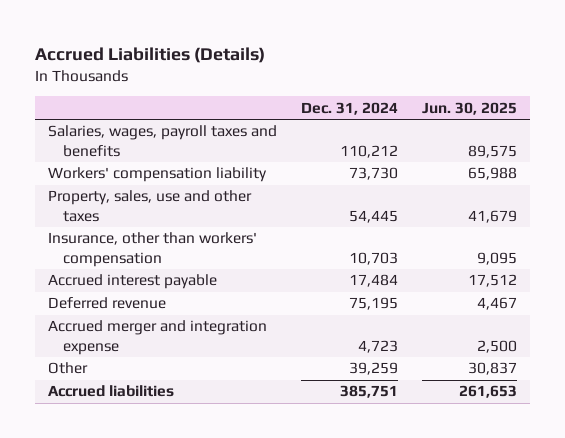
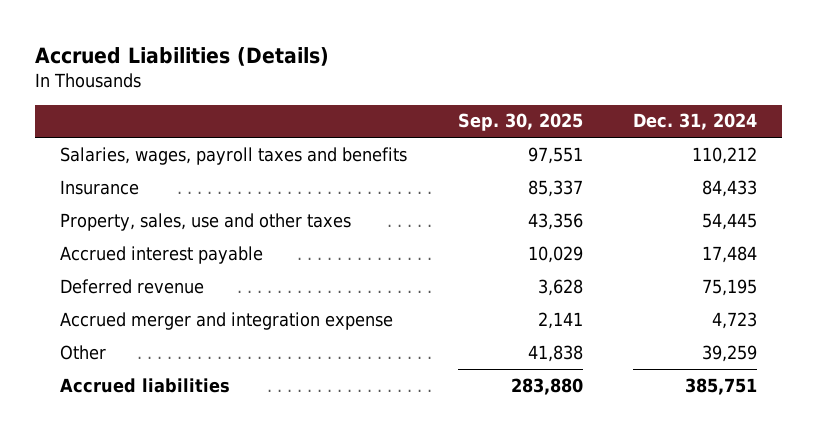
[422,101,518,115] Jun. 30, 2025 -> none
none -> [457,113,583,132] Sep. 30, 2025
[47,167,267,183] Workers' compensation liability -> none
none -> [60,179,140,195] Insurance
[47,232,257,267] Insurance, other than workers' compensation -> none

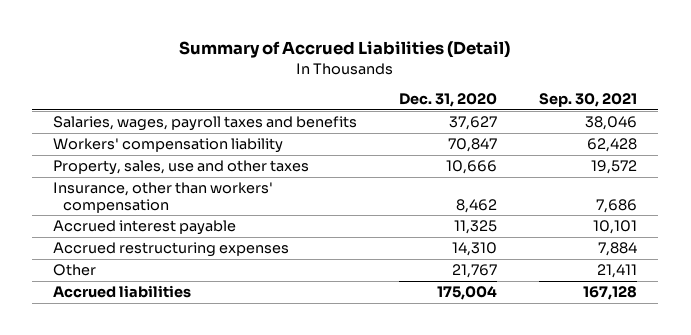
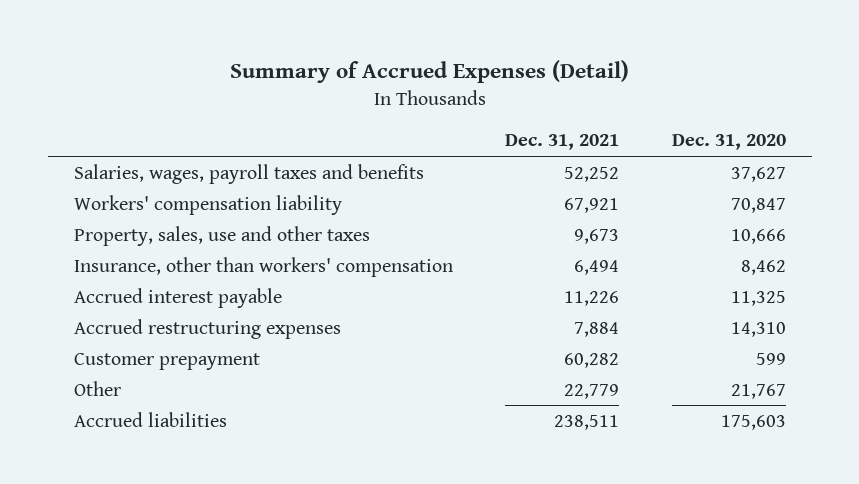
[179,41,511,59] Summary of Accrued Liabilities (Detail) -> [229,60,629,84] Summary of Accrued Expenses (Detail)
[539,93,638,108] Sep. 30, 2021 -> none
none -> [505,134,620,151] Dec. 31, 2021
none -> [73,352,260,370] Customer prepayment
[437,286,498,301] 175,004 -> [720,414,786,430] 175,603

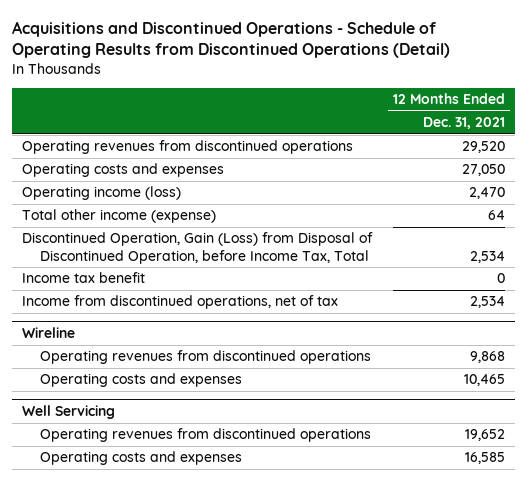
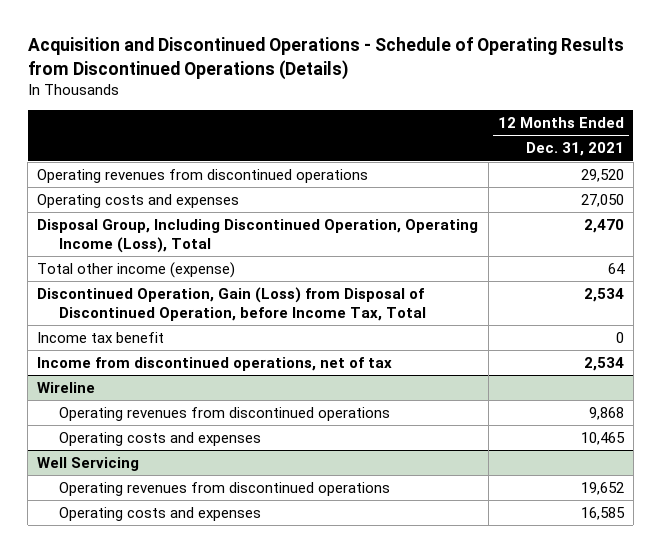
[12,20,451,59] Acquisitions and Discontinued Operations - Schedule of Operating Results from Discontinued Operations (Detail) -> [27,37,624,80] Acquisition and Discontinued Operations - Schedule of Operating Results from Discontinued Operations (Details)
[22,186,182,201] Operating income (loss) -> [37,219,479,253] Disposal Group, Including Discontinued Operation, Operating Income (Loss), Total

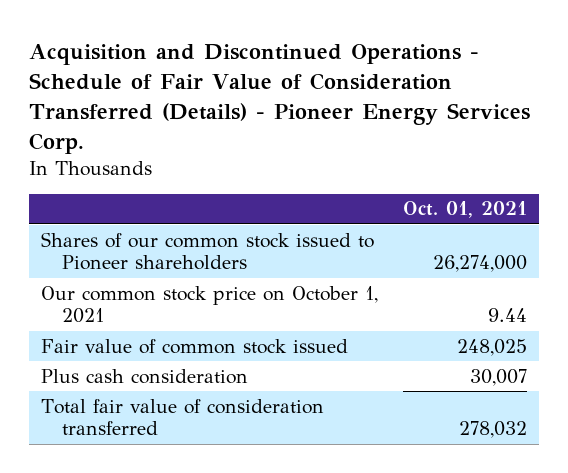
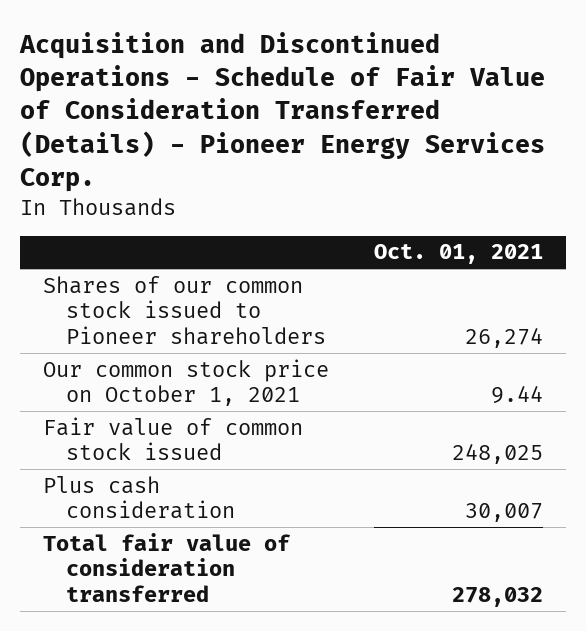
[432,255,527,273] 26,274,000 -> [465,328,544,349] 26,274

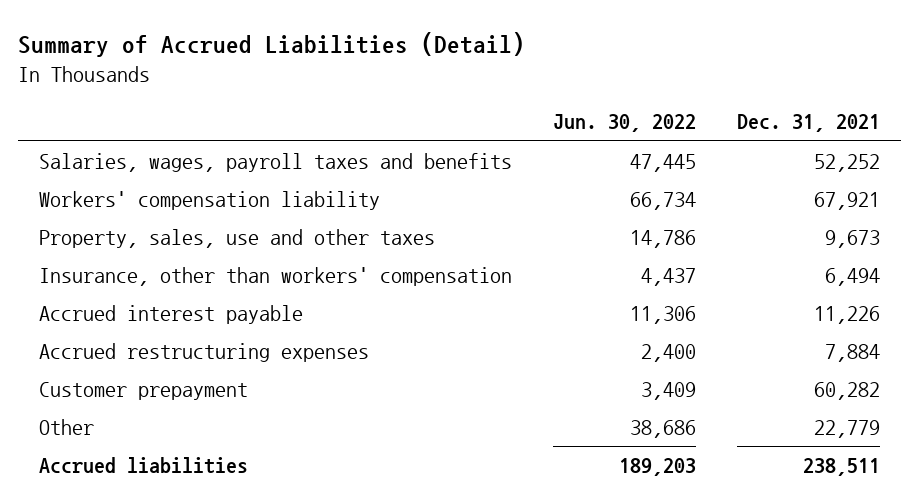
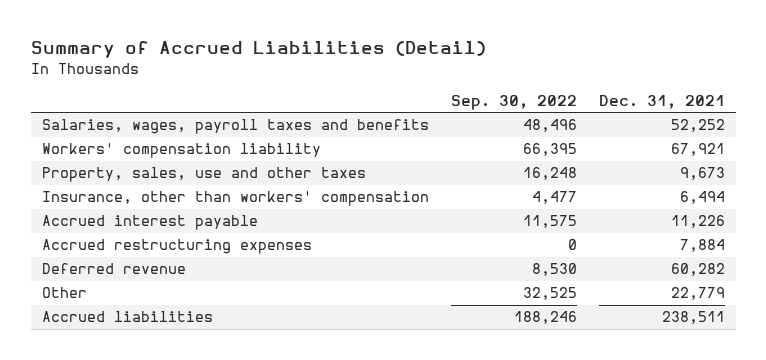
[553,114,697,133] Jun. 30, 2022 -> none
none -> [450,94,577,110] Sep. 30, 2022
[38,382,248,401] Customer prepayment -> [41,263,186,275] Deferred revenue

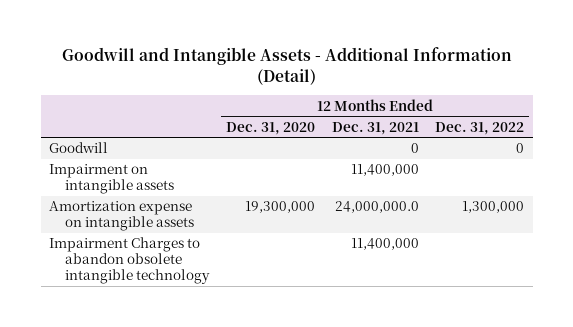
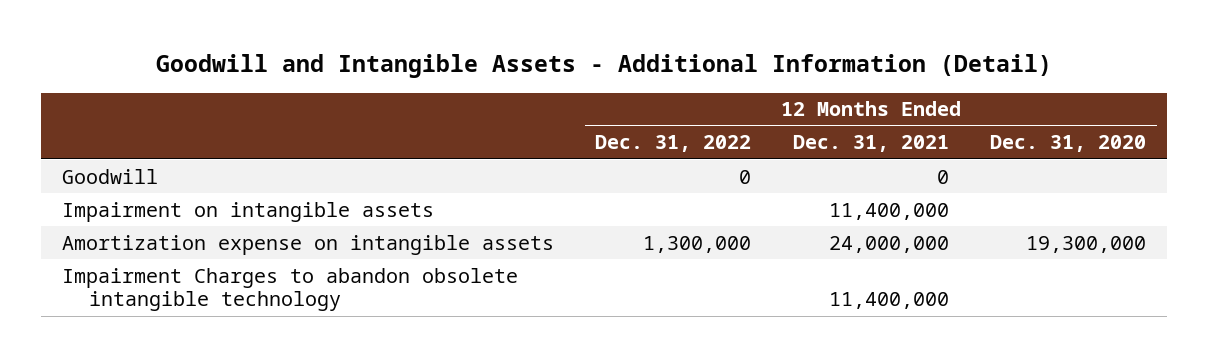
[334,201,419,214] 24,000,000.0 -> [828,235,949,253] 24,000,000

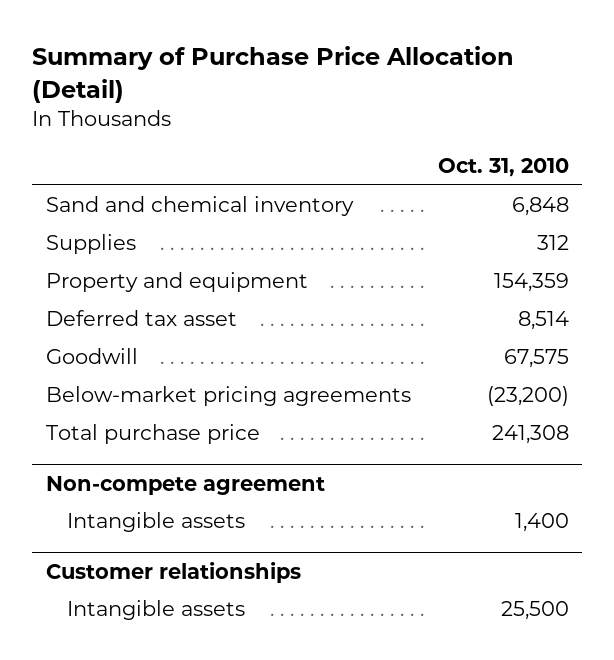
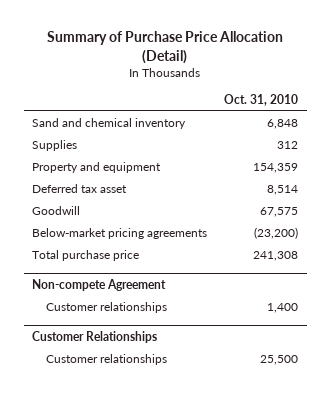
[45,475,325,495] Non-compete agreement -> [32,278,167,291] Non-compete Agreement
[66,512,245,533] Intangible assets -> [46,302,168,314] Customer relationships
[45,561,301,583] Customer relationships -> [32,330,158,343] Customer Relationships
[66,600,245,621] Intangible assets -> [46,354,168,366] Customer relationships

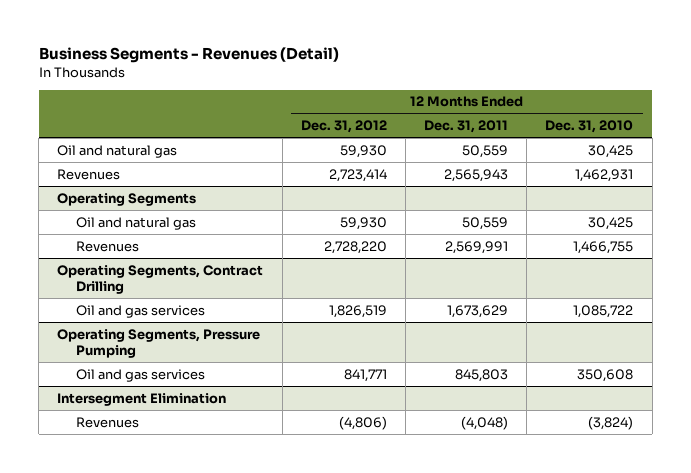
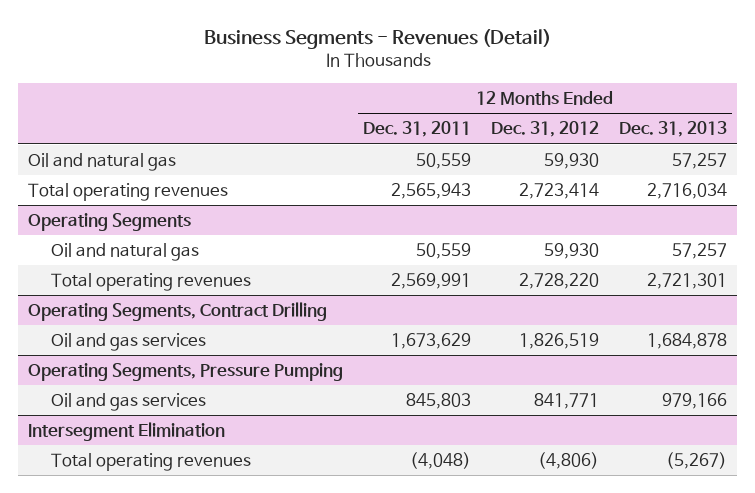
[545,120,634,134] Dec. 31, 2010 -> none
none -> [619,121,728,138] Dec. 31, 2013
[57,168,121,180] Revenues -> [27,183,228,202] Total operating revenues
[75,240,139,252] Revenues -> [50,273,251,292] Total operating revenues
[75,416,139,428] Revenues -> [50,453,251,472] Total operating revenues

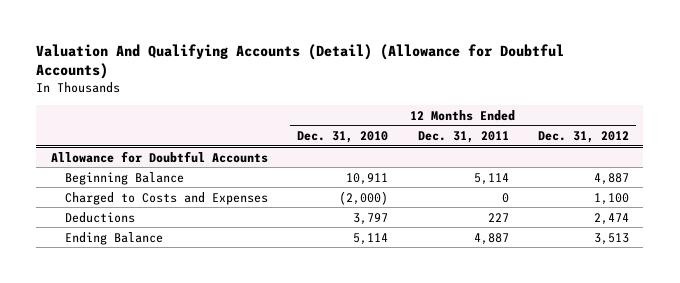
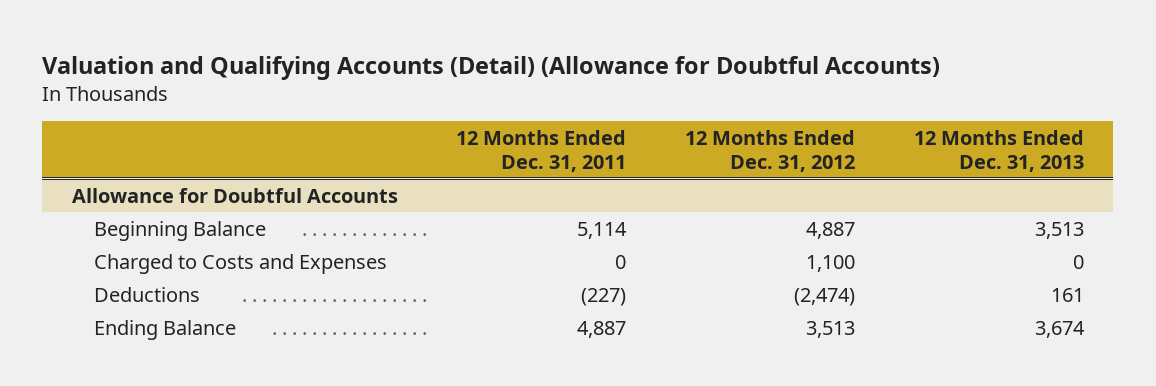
[36,43,565,80] Valuation And Qualifying Accounts (Detail) (Allowance for Doubtful Accounts) -> [42,55,941,80] Valuation and Qualifying Accounts (Detail) (Allowance for Doubtful Accounts)
[297,131,389,144] Dec. 31, 2010 -> none
none -> [914,129,1085,172] 12 Months Ended Dec. 31, 2013
[487,212,509,222] 227 -> [581,287,627,306] (227)
[593,212,629,225] 2,474 -> [794,287,856,306] (2,474)

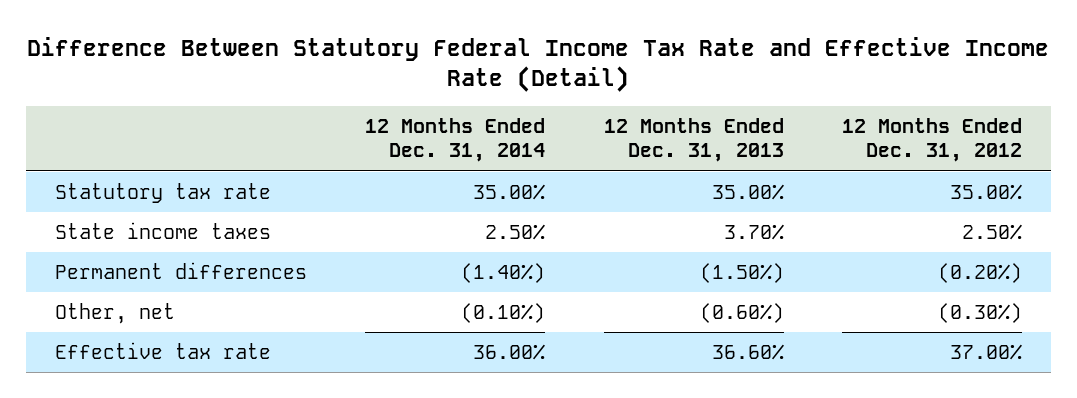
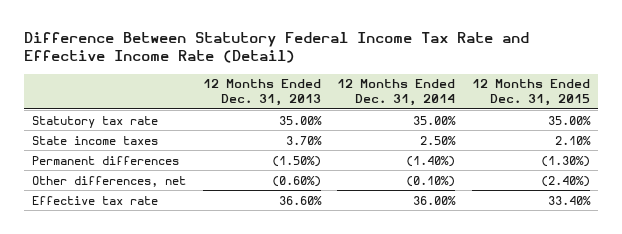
[841,117,1022,163] 12 Months Ended Dec. 31, 2012 -> none
none -> [471,79,590,106] 12 Months Ended Dec. 31, 2015
[54,302,175,324] Other, net -> [31,175,186,187] Other differences, net

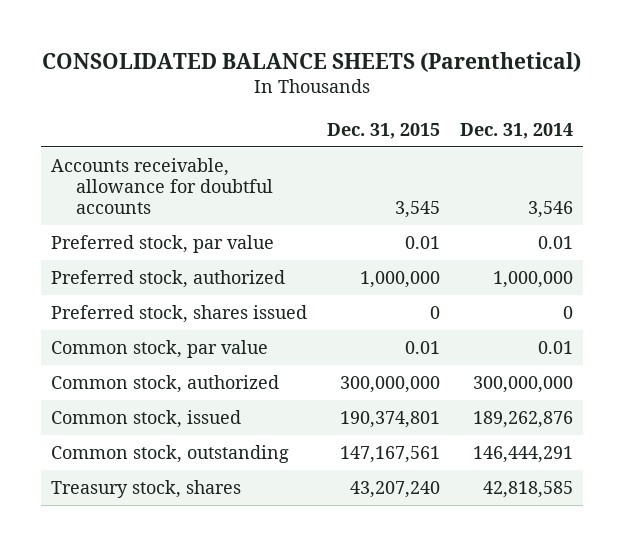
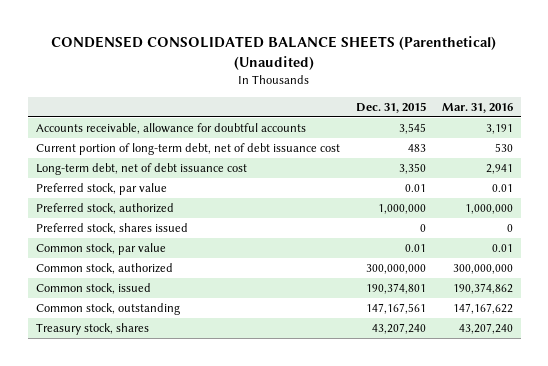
[41,51,581,72] CONSOLIDATED BALANCE SHEETS (Parenthetical) -> [51,36,497,70] CONDENSED CONSOLIDATED BALANCE SHEETS (Parenthetical) (Unaudited)
[459,122,573,139] Dec. 31, 2014 -> none
none -> [441,102,513,113] Mar. 31, 2016
none -> [35,143,340,156] Current portion of long-term debt, net of debt issuance cost
none -> [35,163,247,176] Long-term debt, net of debt issuance cost

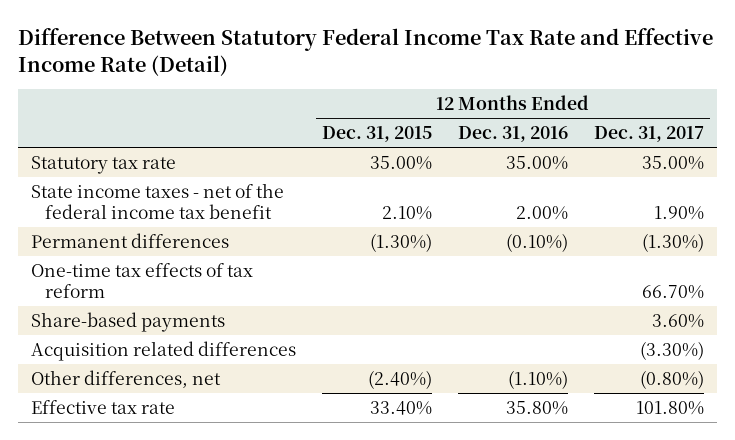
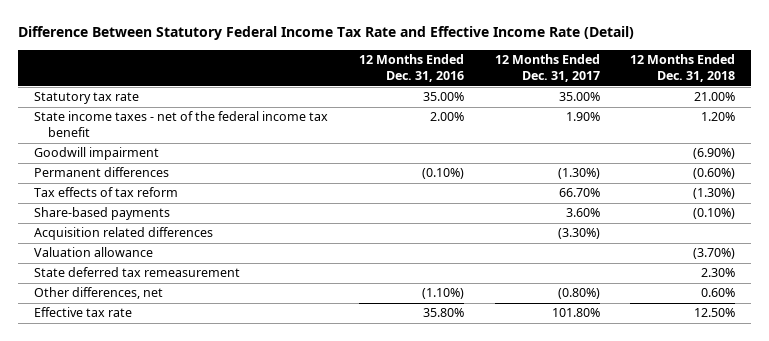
[322,125,433,142] Dec. 31, 2015 -> none
none -> [630,54,736,83] 12 Months Ended Dec. 31, 2018
none -> [33,147,159,161] Goodwill impairment
[31,262,254,298] One-time tax effects of tax reform -> [33,187,178,198] Tax effects of tax reform
none -> [33,247,153,258] Valuation allowance
none -> [33,267,240,278] State deferred tax remeasurement

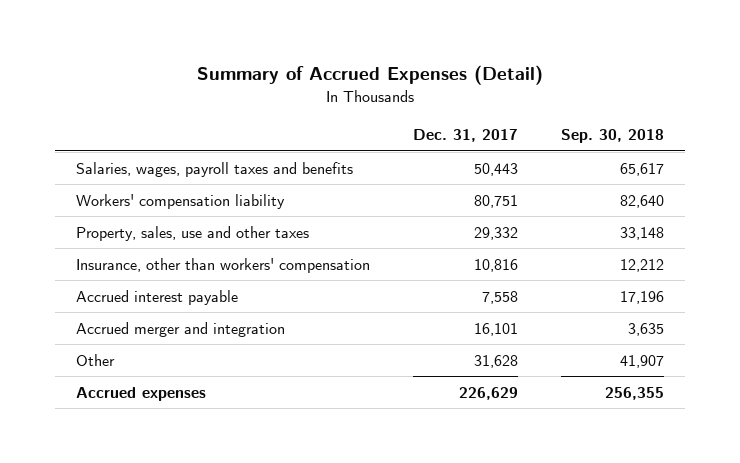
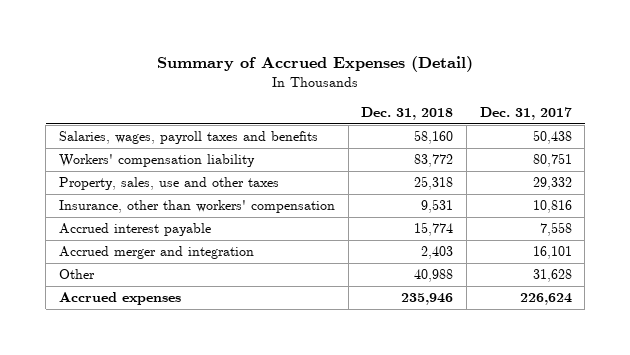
[560,129,664,144] Sep. 30, 2018 -> none
none -> [361,106,454,120] Dec. 31, 2018
[473,162,518,176] 50,443 -> [532,130,572,145] 50,438
[458,386,518,400] 226,629 -> [519,293,572,306] 226,624

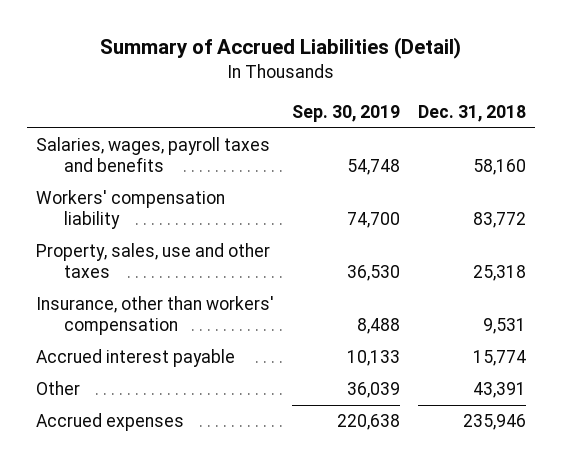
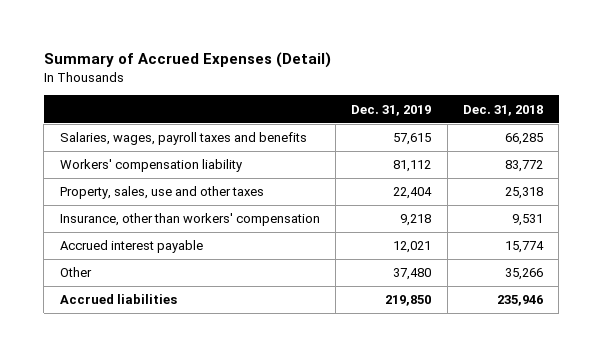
[99,37,461,60] Summary of Accrued Liabilities (Detail) -> [43,52,331,69] Summary of Accrued Expenses (Detail)
[291,105,400,123] Sep. 30, 2019 -> none
none -> [351,104,432,116] Dec. 31, 2019
[472,159,526,176] 58,160 -> [504,133,543,146] 66,285
[472,382,526,399] 43,391 -> [504,268,543,281] 35,266
[35,413,184,432] Accrued expenses -> [59,294,177,305] Accrued liabilities

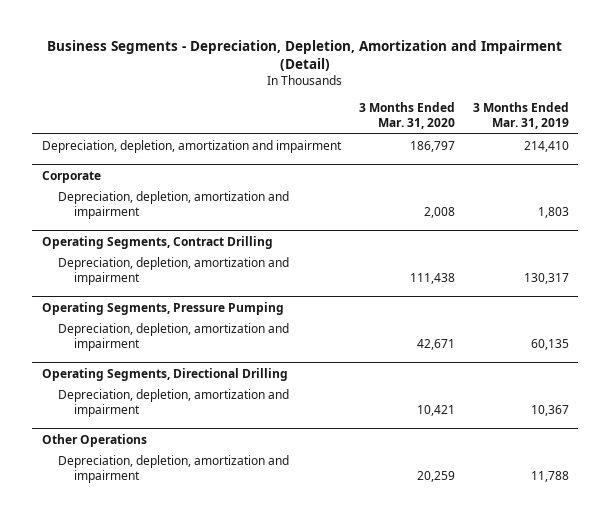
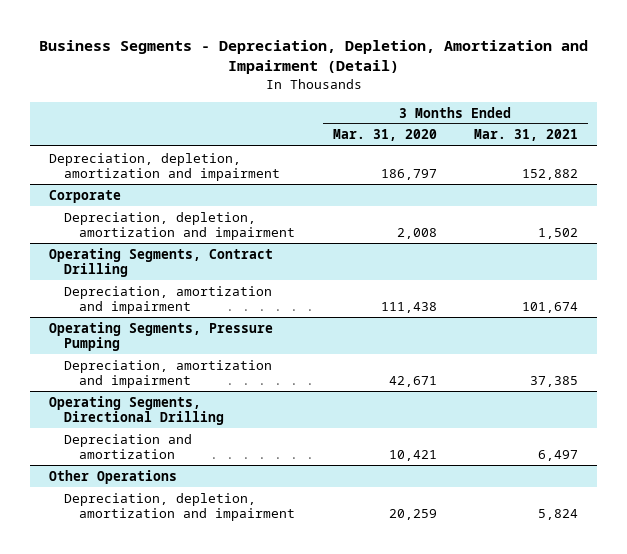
[472,101,569,129] 3 Months Ended Mar. 31, 2019 -> none
none -> [474,129,579,142] Mar. 31, 2021
[57,257,289,286] Depreciation, depletion, amortization and impairment -> [63,285,272,315] Depreciation, amortization and impairment
[57,323,289,352] Depreciation, depletion, amortization and impairment -> [63,359,272,389] Depreciation, amortization and impairment
[57,389,289,418] Depreciation, depletion, amortization and impairment -> [63,433,192,460] Depreciation and amortization

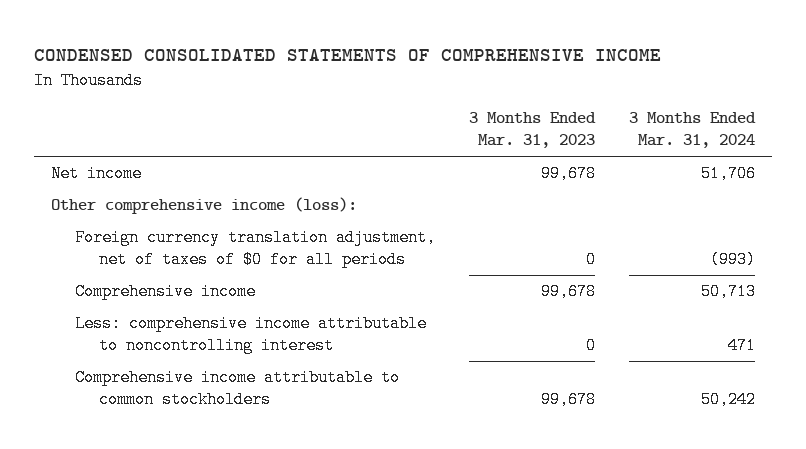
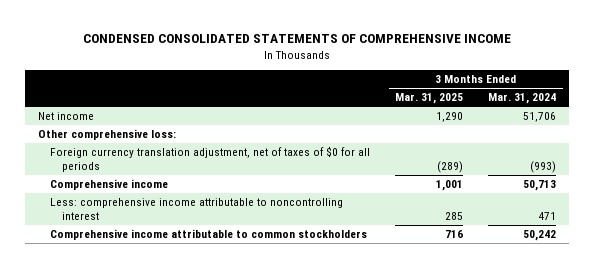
[468,112,596,149] 3 Months Ended Mar. 31, 2023 -> none
none -> [395,93,464,105] Mar. 31, 2025
[50,197,357,215] Other comprehensive income (loss): -> [37,129,176,141] Other comprehensive loss:

